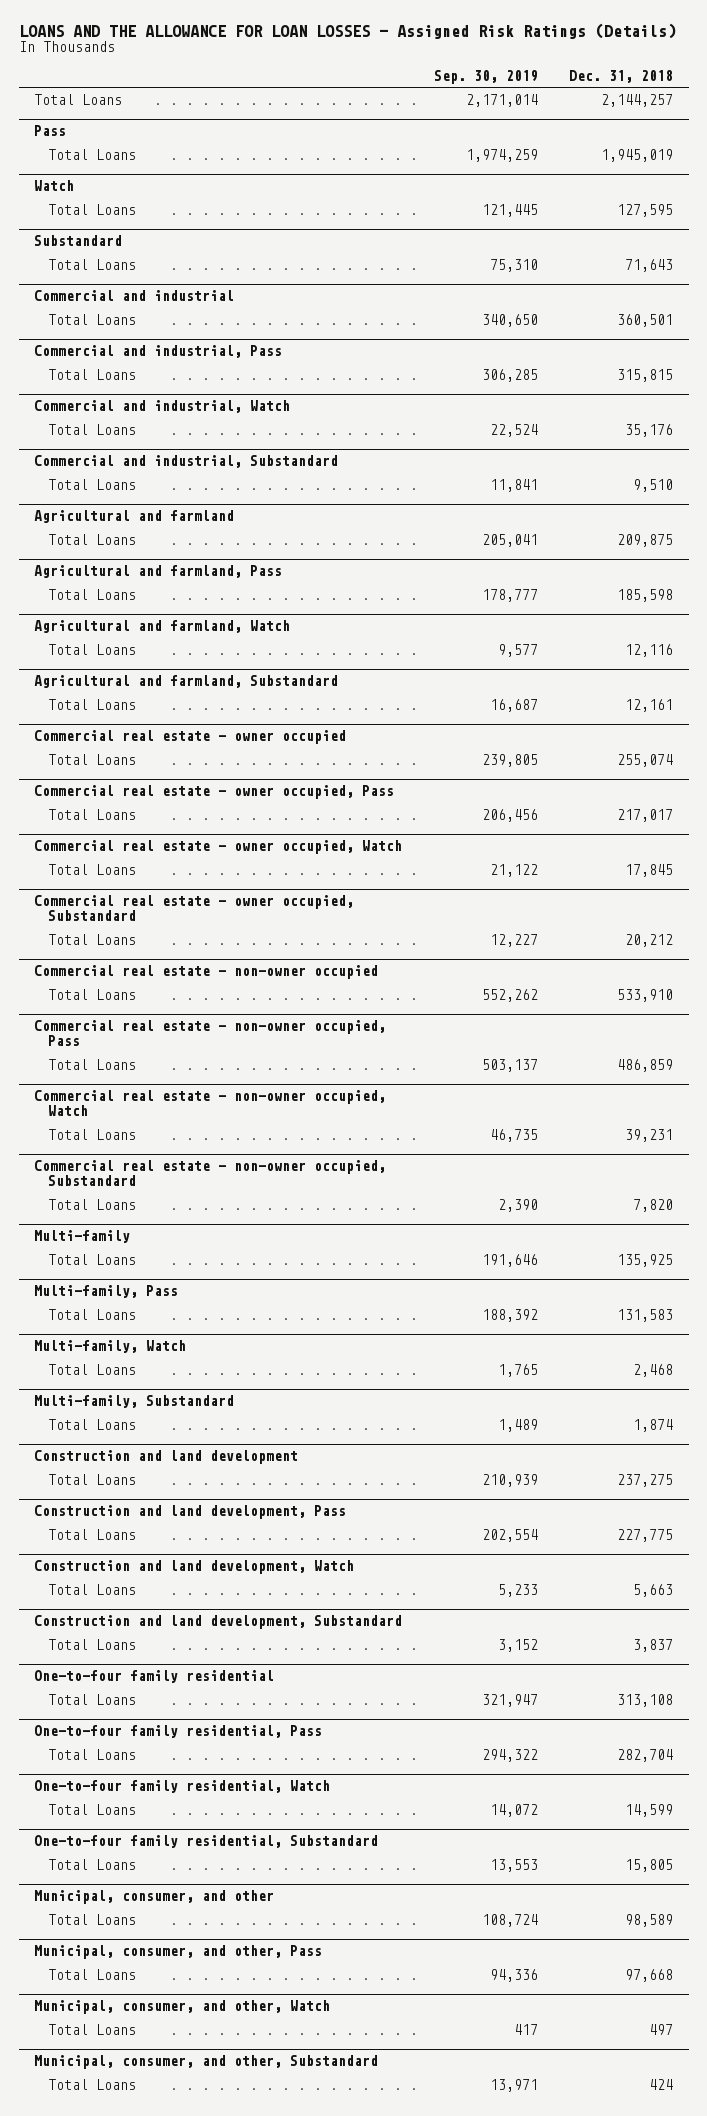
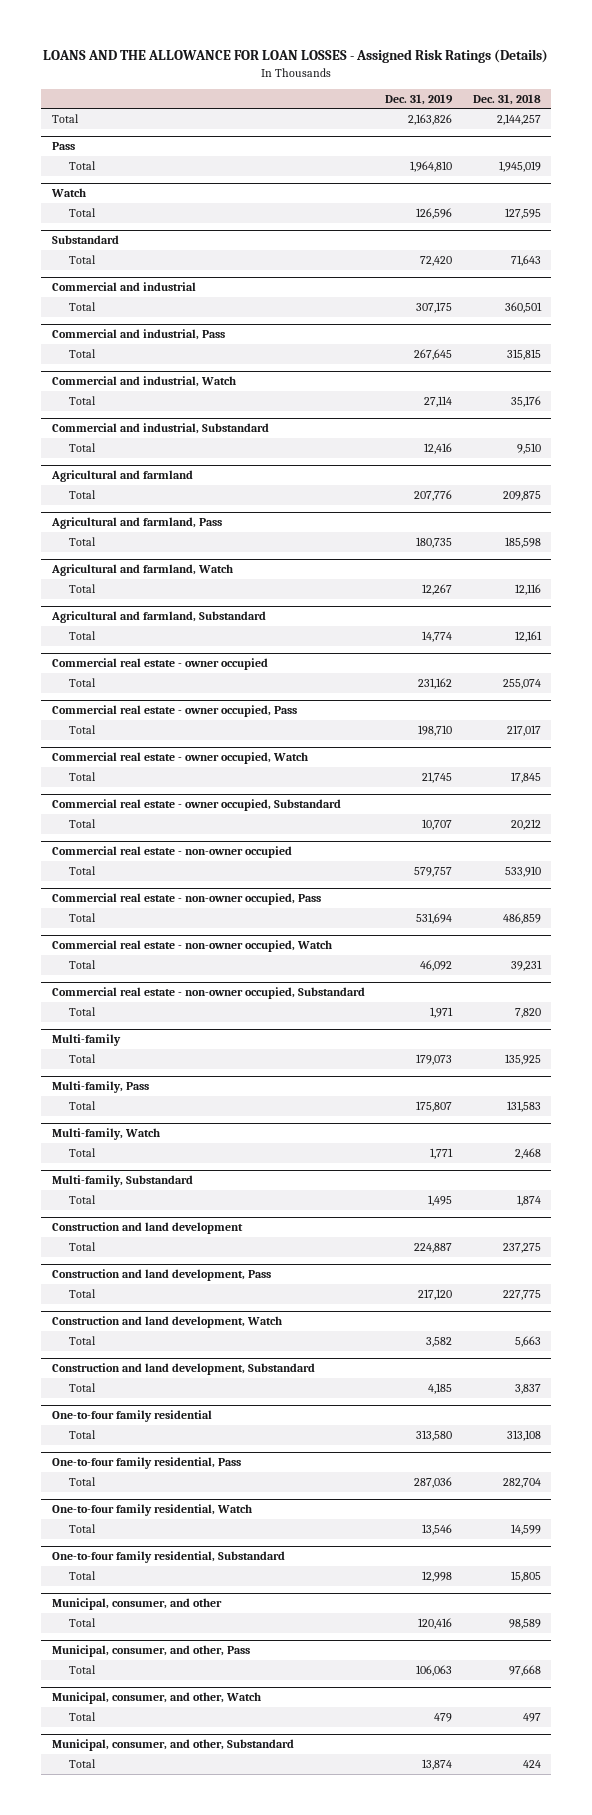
[433,69,538,84] Sep. 30, 2019 -> none
none -> [385,93,454,105] Dec. 31, 2019
[34,94,123,106] Total Loans -> [51,113,79,123] Total
[47,149,136,161] Total Loans -> [68,160,96,170] Total
[47,204,136,216] Total Loans -> [68,207,96,217] Total
[47,259,136,271] Total Loans -> [68,254,96,264] Total
[47,314,136,326] Total Loans -> [68,301,96,311] Total
[47,369,136,381] Total Loans -> [68,348,96,358] Total
[47,424,136,436] Total Loans -> [68,395,96,405] Total
[47,479,136,491] Total Loans -> [68,442,96,452] Total
[47,534,136,546] Total Loans -> [68,489,96,499] Total
[47,589,136,601] Total Loans -> [68,536,96,546] Total
[47,644,136,656] Total Loans -> [68,583,96,593] Total
[47,699,136,711] Total Loans -> [68,630,96,640] Total
[47,754,136,766] Total Loans -> [68,677,96,687] Total
[47,809,136,821] Total Loans -> [68,724,96,734] Total
[47,864,136,876] Total Loans -> [68,771,96,781] Total
[47,934,136,946] Total Loans -> [68,818,96,828] Total
[47,989,136,1001] Total Loans -> [68,865,96,875] Total
[47,1059,136,1071] Total Loans -> [68,912,96,922] Total
[47,1129,136,1141] Total Loans -> [68,959,96,969] Total
[47,1199,136,1211] Total Loans -> [68,1006,96,1016] Total
[47,1254,136,1266] Total Loans -> [68,1053,96,1063] Total
[47,1309,136,1321] Total Loans -> [68,1100,96,1110] Total
[47,1364,136,1376] Total Loans -> [68,1147,96,1157] Total
[47,1419,136,1431] Total Loans -> [68,1194,96,1204] Total
[47,1474,136,1486] Total Loans -> [68,1241,96,1251] Total
[47,1529,136,1541] Total Loans -> [68,1288,96,1298] Total
[47,1584,136,1596] Total Loans -> [68,1335,96,1345] Total
[47,1639,136,1651] Total Loans -> [68,1382,96,1392] Total
[47,1694,136,1706] Total Loans -> [68,1429,96,1439] Total
[47,1749,136,1761] Total Loans -> [68,1476,96,1486] Total
[47,1804,136,1816] Total Loans -> [68,1523,96,1533] Total
[47,1859,136,1871] Total Loans -> [68,1570,96,1580] Total
[47,1914,136,1926] Total Loans -> [68,1617,96,1627] Total
[47,1969,136,1981] Total Loans -> [68,1664,96,1674] Total
[47,2024,136,2036] Total Loans -> [68,1711,96,1721] Total
[47,2079,136,2091] Total Loans -> [68,1758,96,1768] Total

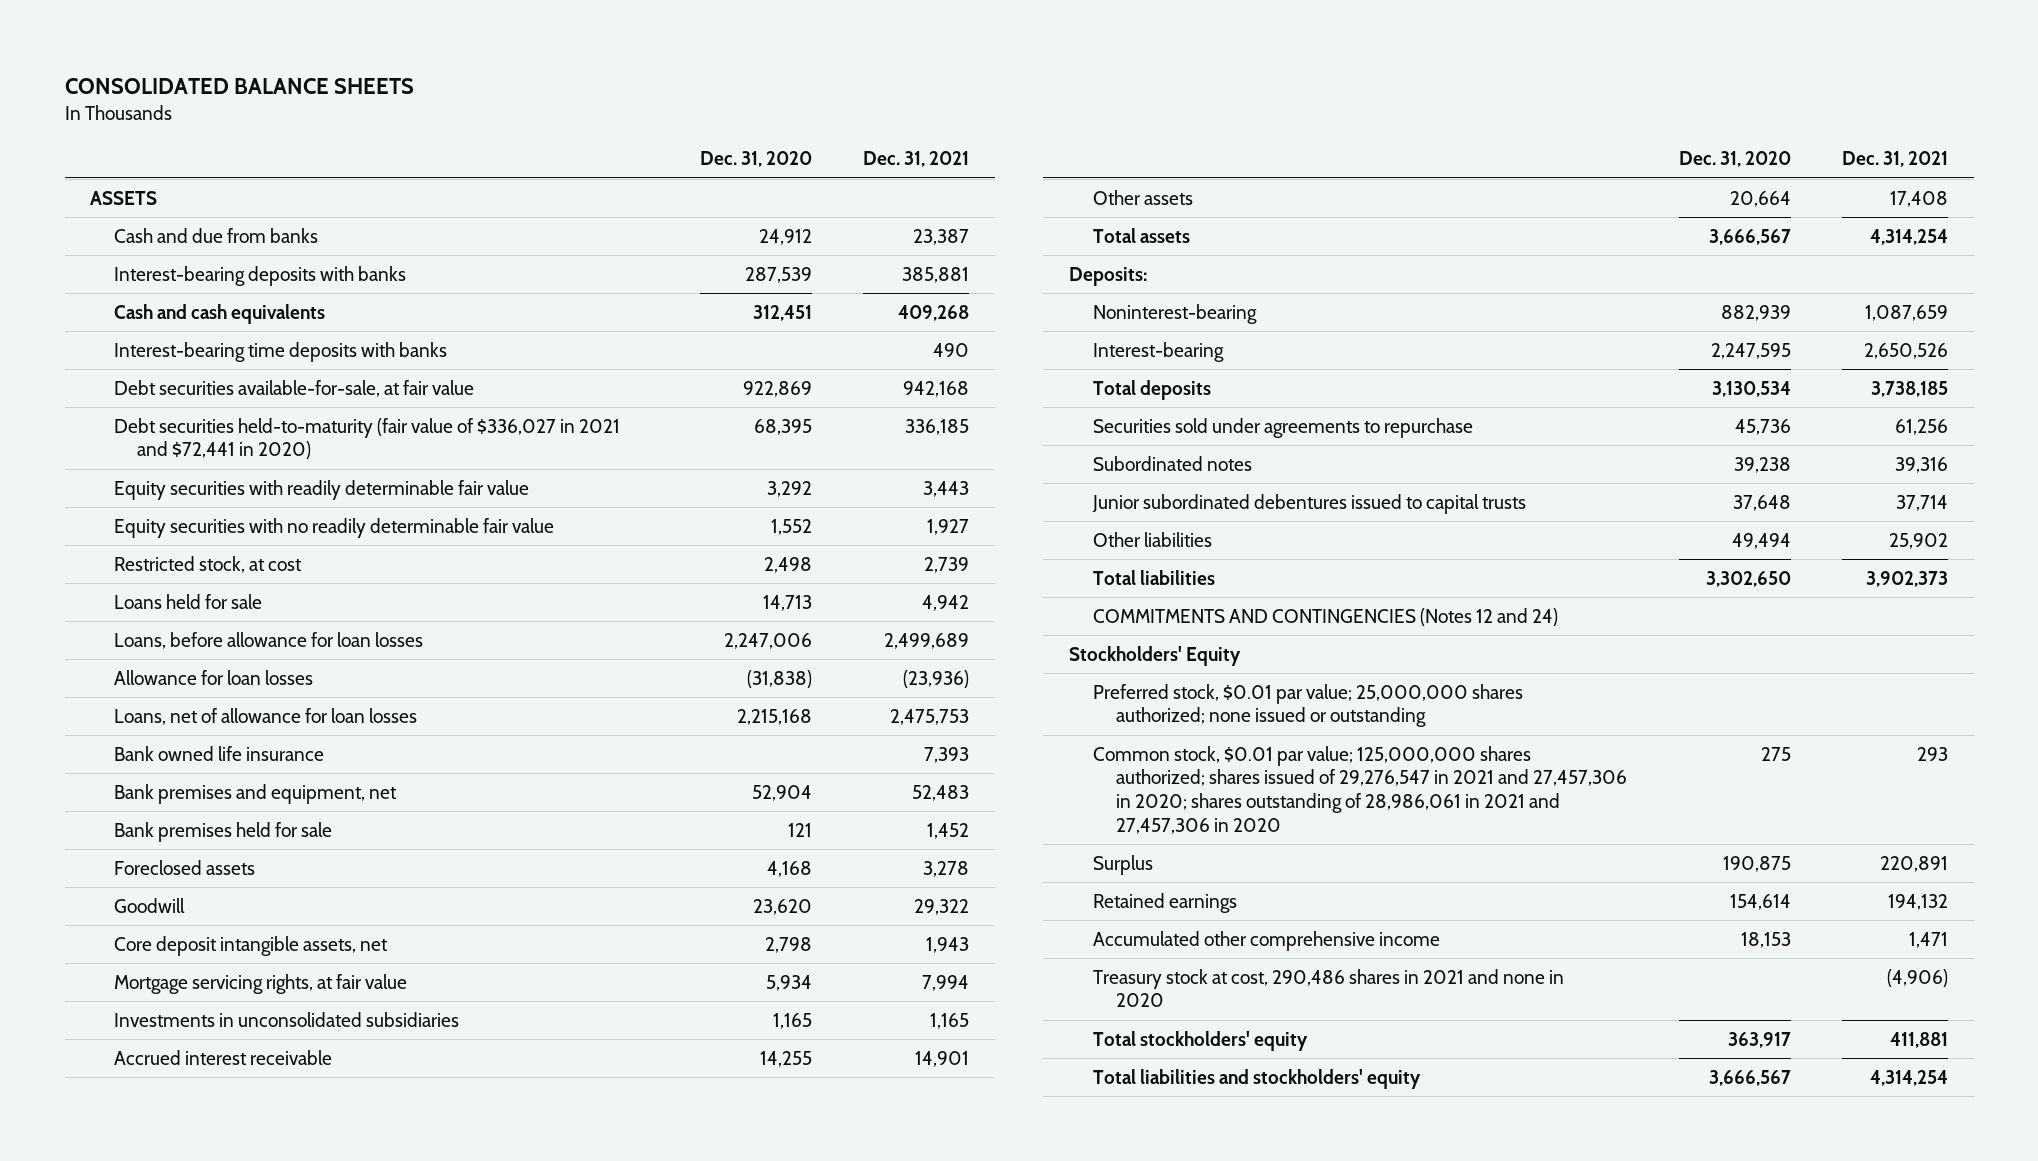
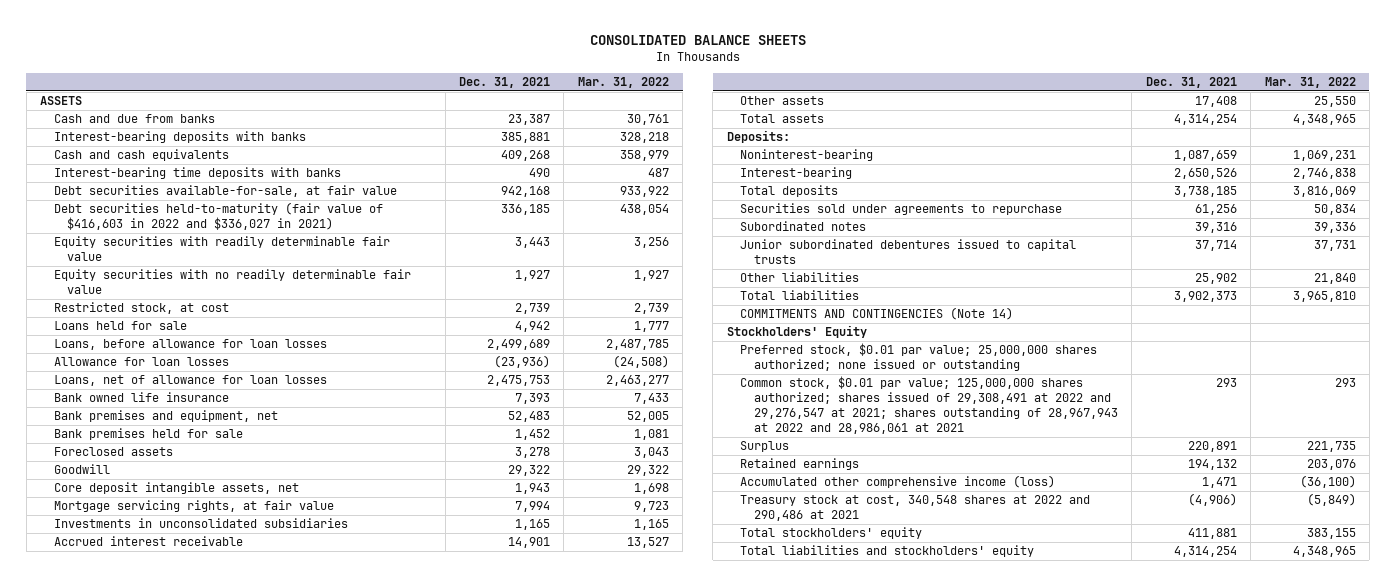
[699,151,812,168] Dec. 31, 2020 -> none
none -> [577,77,669,89] Mar. 31, 2022
[113,417,620,460] Debt securities held-to-maturity (fair value of $336,027 in 2021 and $72,441 in 2020) -> [53,202,383,231] Debt securities held-to-maturity (fair value of $416,603 in 2022 and $336,027 in 2021)
[1092,607,1558,626] COMMITMENTS AND CONTINGENCIES (Notes 12 and 24) -> [740,307,1014,321] COMMITMENTS AND CONTINGENCIES (Note 14)
[1092,745,1628,834] Common stock, $0.01 par value; 125,000,000 shares authorized; shares issued of 29,276,547 in 2021 and 27,457,306 in 2020; shares outstanding of 28,986,061 in 2021 and 27,457,306 in 2020 -> [740,376,1118,435] Common stock, $0.01 par value; 125,000,000 shares authorized; shares issued of 29,308,491 at 2022 and 29,276,547 at 2021; shares outstanding of 28,967,943 at 2022 and 28,986,061 at 2021
[1092,930,1440,951] Accumulated other comprehensive income -> [740,475,1056,489] Accumulated other comprehensive income (loss)
[1092,968,1564,1008] Treasury stock at cost, 290,486 shares in 2021 and none in 2020 -> [740,495,1091,522] Treasury stock at cost, 340,548 shares at 2022 and 290,486 at 2021

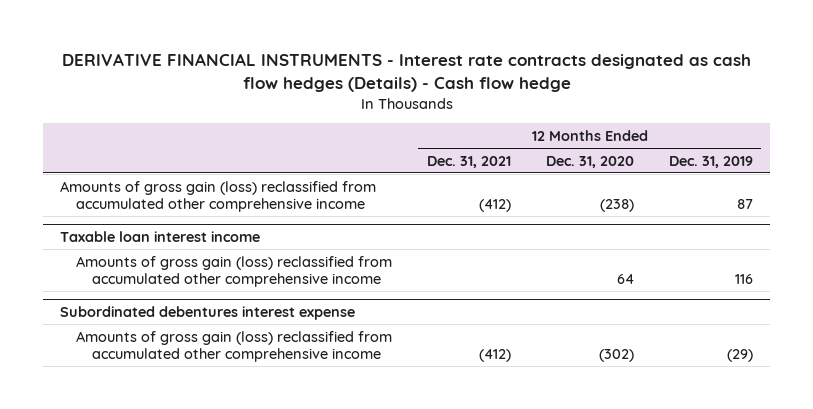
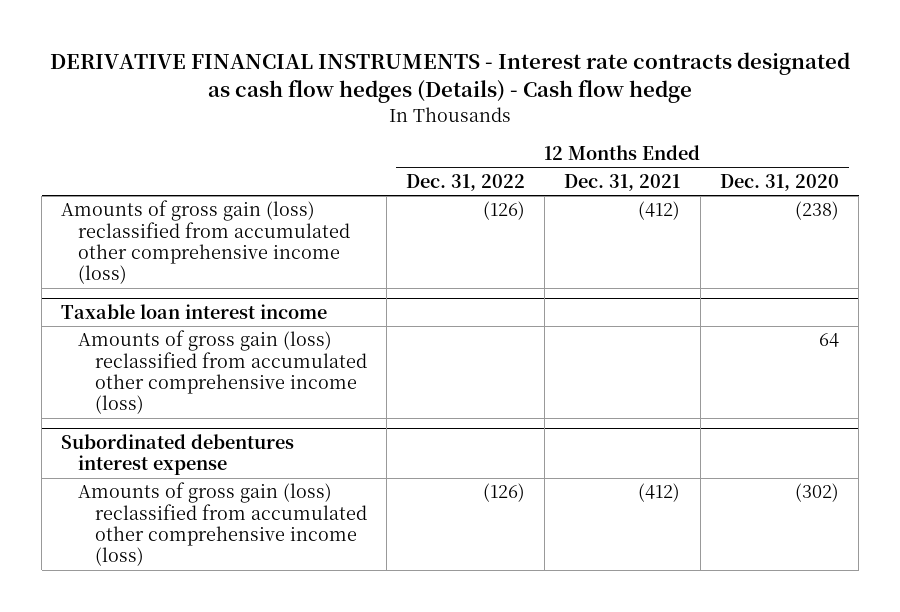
[668,155,753,168] Dec. 31, 2019 -> none
none -> [406,173,526,191] Dec. 31, 2022
[60,180,377,212] Amounts of gross gain (loss) reclassified from accumulated other comprehensive income -> [61,200,350,285] Amounts of gross gain (loss) reclassified from accumulated other comprehensive income (loss)
[76,255,393,287] Amounts of gross gain (loss) reclassified from accumulated other comprehensive income -> [77,330,367,415] Amounts of gross gain (loss) reclassified from accumulated other comprehensive income (loss)
[76,330,393,362] Amounts of gross gain (loss) reclassified from accumulated other comprehensive income -> [77,482,367,567] Amounts of gross gain (loss) reclassified from accumulated other comprehensive income (loss)

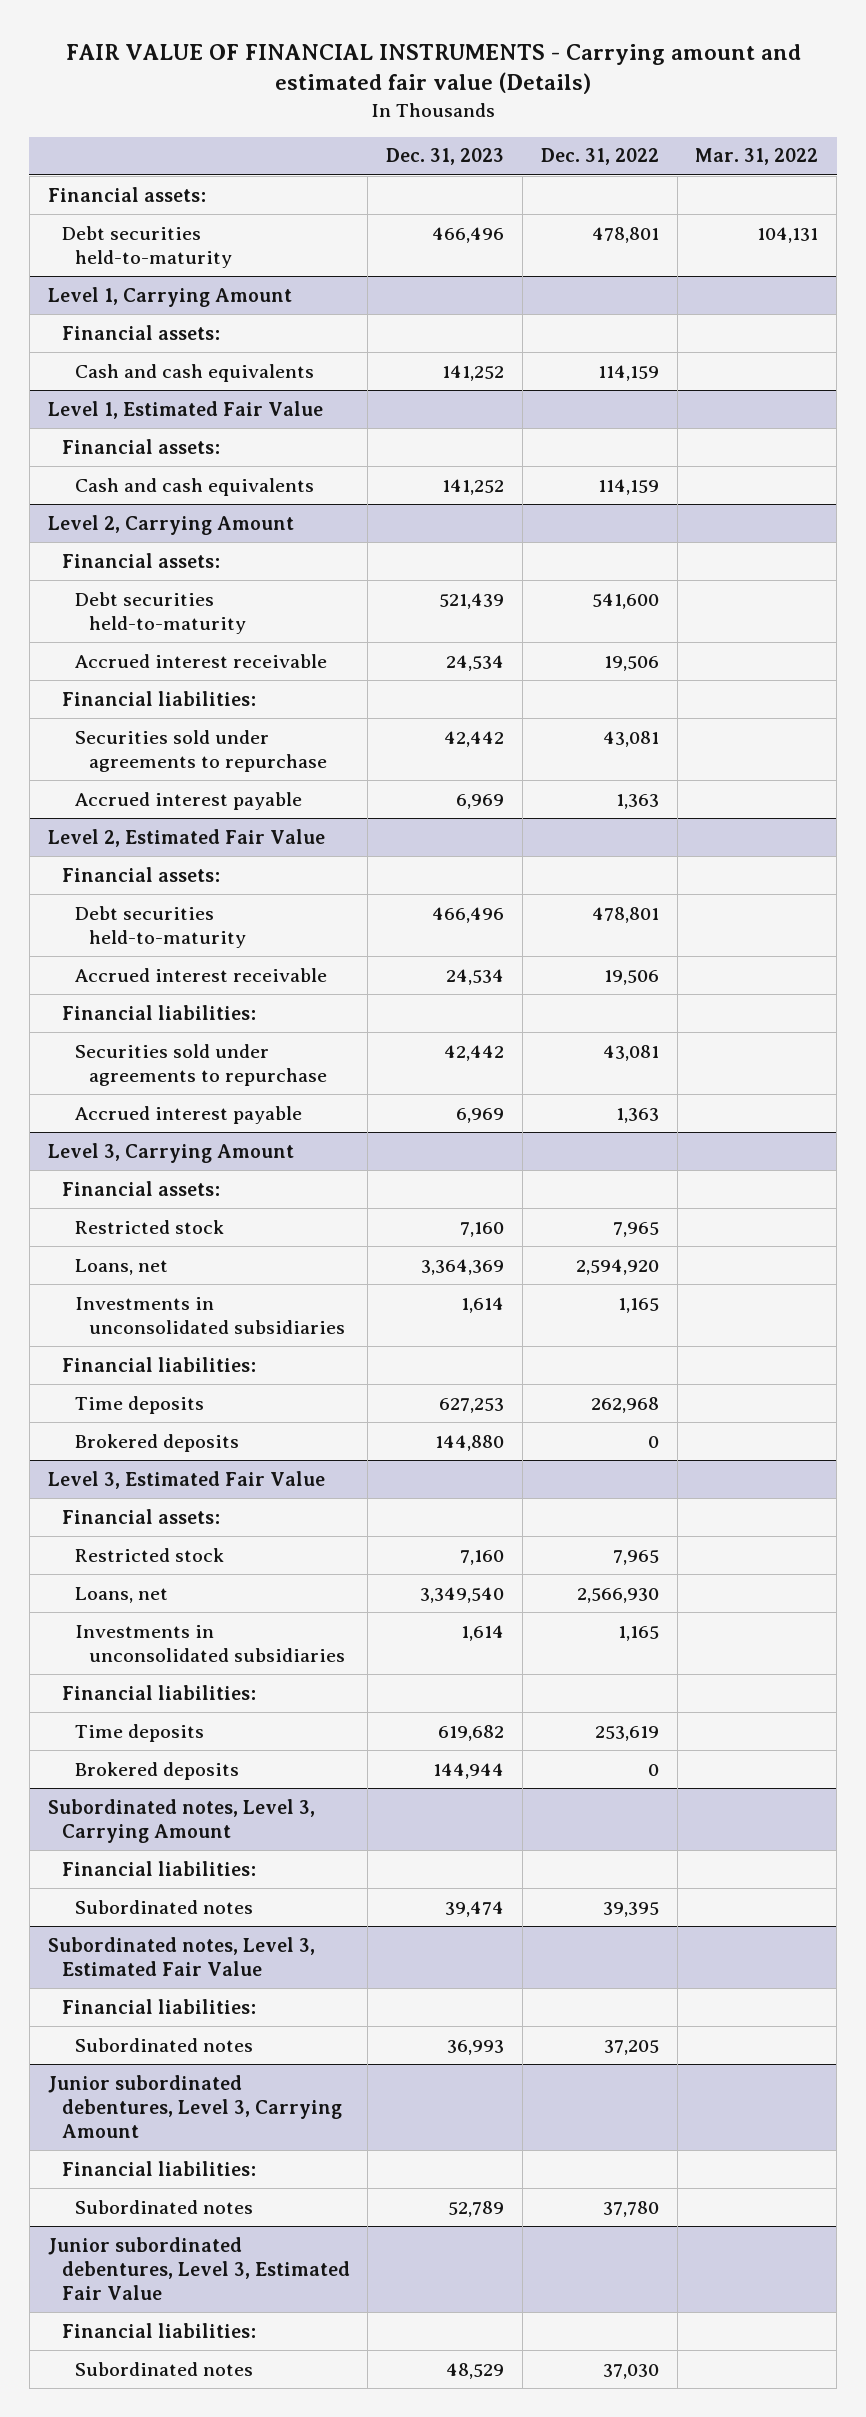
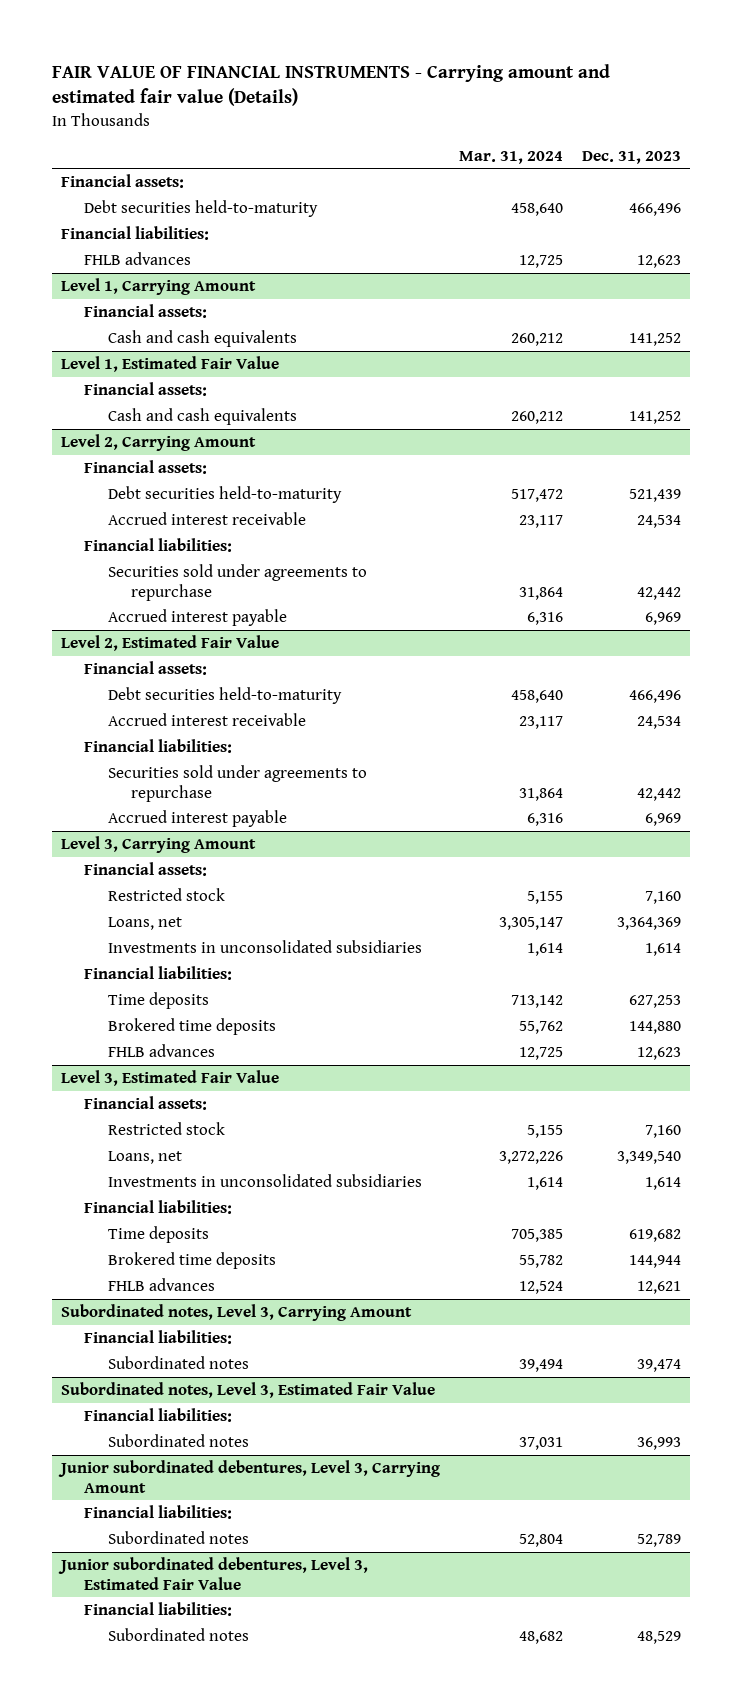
[540,148,659,166] Dec. 31, 2022 -> none
[695,148,819,166] Mar. 31, 2022 -> none
none -> [458,150,563,164] Mar. 31, 2024
none -> [61,226,210,241] Financial liabilities:
none -> [84,252,192,266] FHLB advances
[75,1433,240,1452] Brokered deposits -> [107,1018,276,1036] Brokered time deposits
none -> [107,1044,215,1058] FHLB advances
[75,1761,240,1780] Brokered deposits -> [107,1252,276,1270] Brokered time deposits
none -> [107,1278,215,1292] FHLB advances

